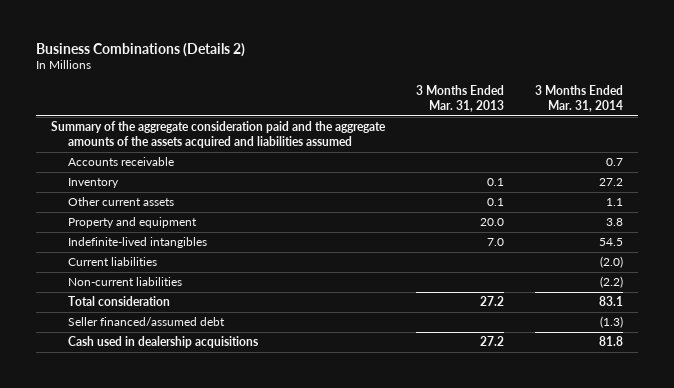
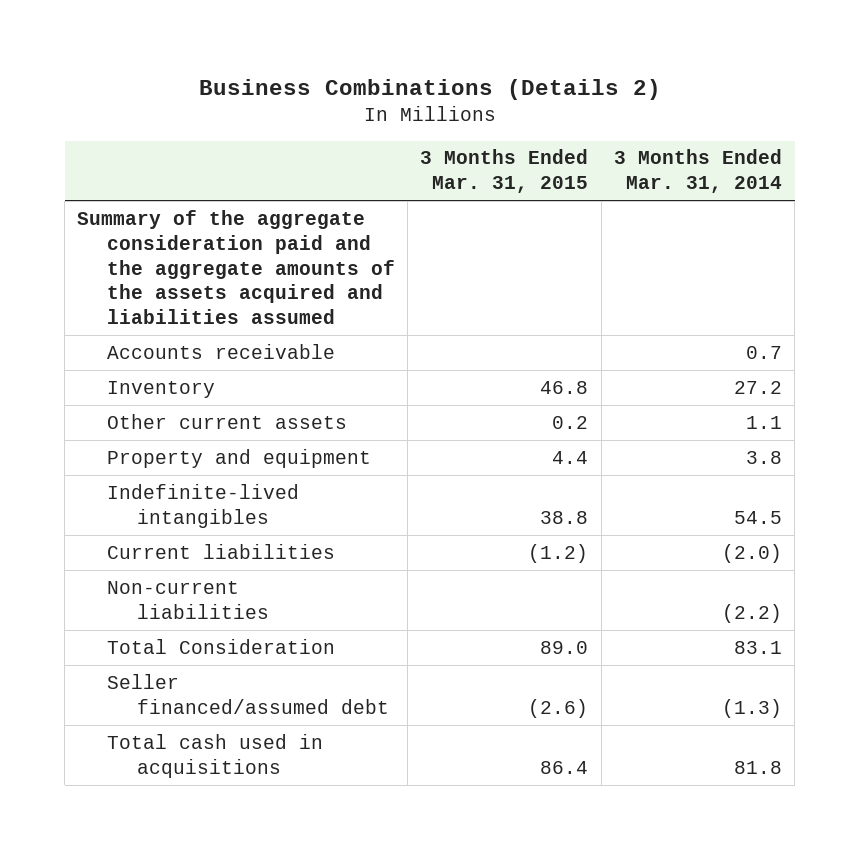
[416,85,505,112] 3 Months Ended Mar. 31, 2013 -> none
none -> [420,149,589,194] 3 Months Ended Mar. 31, 2015
[67,296,170,307] Total consideration -> [107,638,336,654] Total Consideration
[67,336,258,349] Cash used in dealership acquisitions -> [107,733,324,778] Total cash used in acquisitions

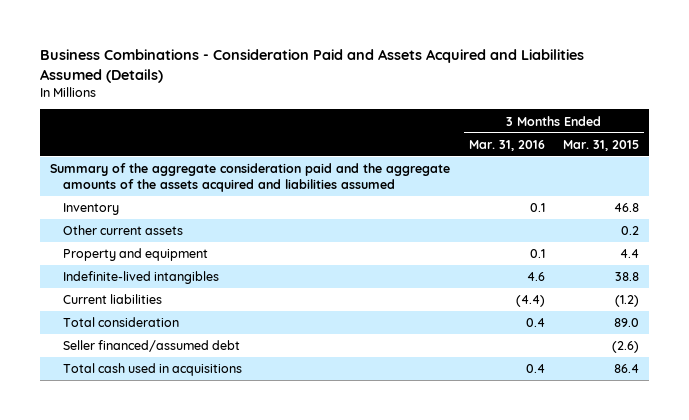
[198,78,661,100] Business Combinations (Details 2) -> [40,49,585,83] Business Combinations - Consideration Paid and Assets Acquired and Liabilities Assumed (Details)
[613,149,782,194] 3 Months Ended Mar. 31, 2014 -> none
none -> [468,139,545,151] Mar. 31, 2016
[107,343,336,359] Accounts receivable -> none
[107,580,269,619] Non-current liabilities -> none
[107,638,336,654] Total Consideration -> [63,317,180,328] Total consideration

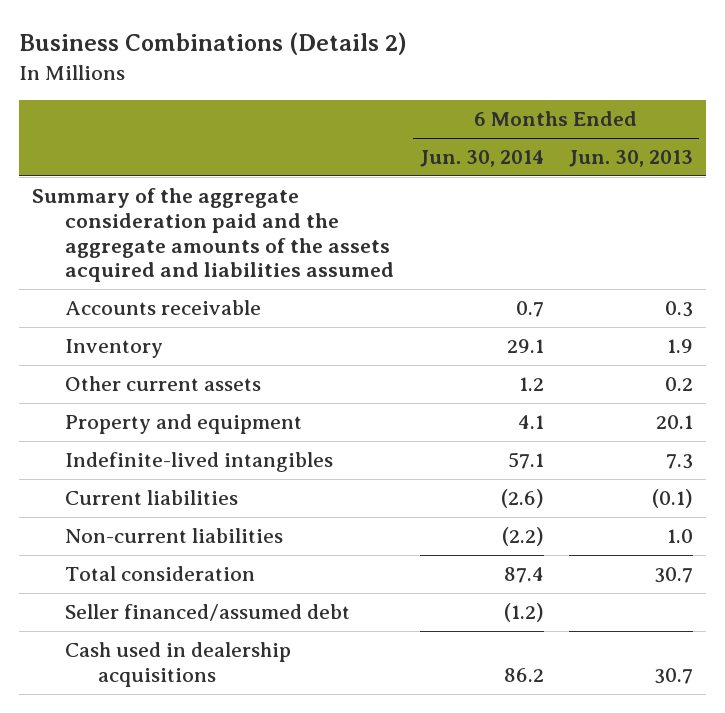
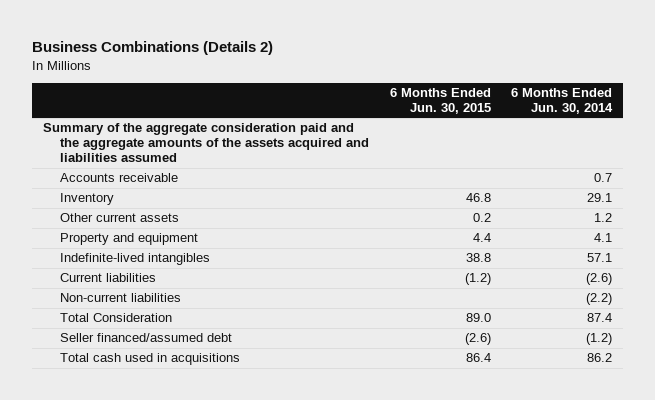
[569,150,694,168] Jun. 30, 2013 -> none
none -> [389,87,491,114] 6 Months Ended Jun. 30, 2015
[65,566,256,582] Total consideration -> [60,313,173,323] Total Consideration
[65,642,292,687] Cash used in dealership acquisitions -> [60,353,241,366] Total cash used in acquisitions

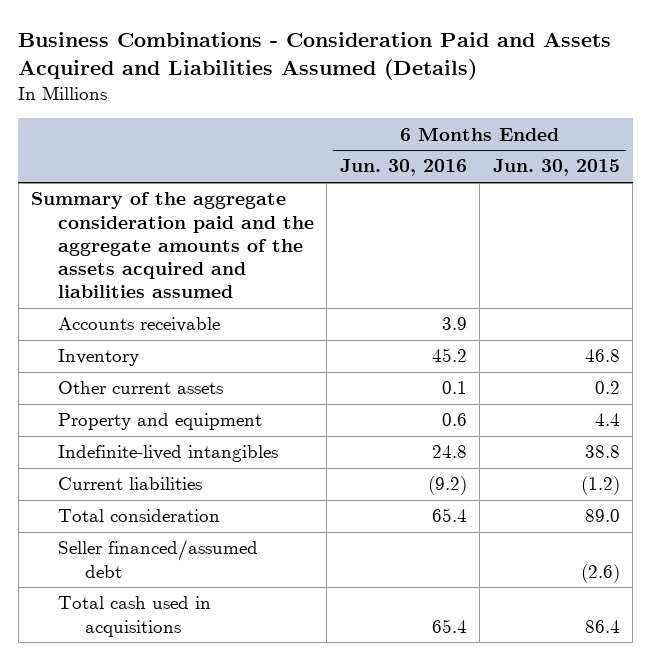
[32,41,274,56] Business Combinations (Details 2) -> [18,31,612,81] Business Combinations - Consideration Paid and Assets Acquired and Liabilities Assumed (Details)
[511,87,614,114] 6 Months Ended Jun. 30, 2014 -> none
none -> [339,159,467,177] Jun. 30, 2016
[60,293,182,303] Non-current liabilities -> none
[60,313,173,323] Total Consideration -> [57,509,220,523] Total consideration

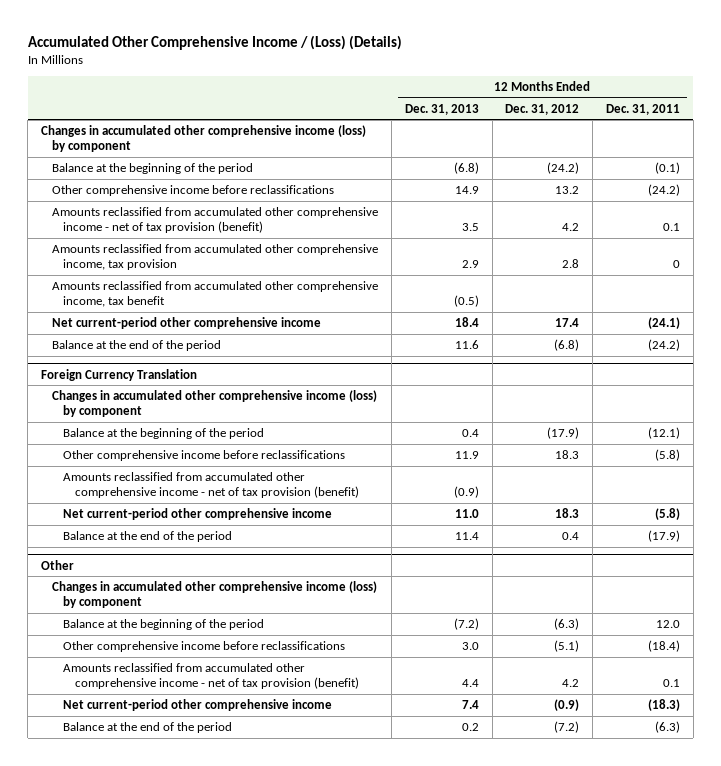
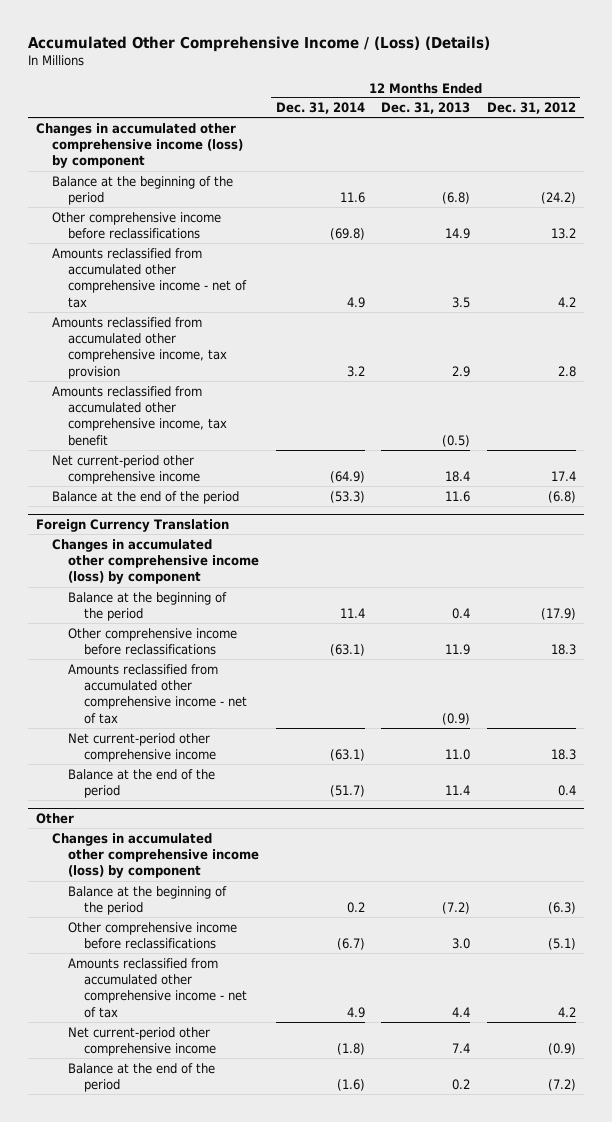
[606,103,681,115] Dec. 31, 2011 -> none
none -> [275,102,365,115] Dec. 31, 2014
[52,206,379,234] Amounts reclassified from accumulated other comprehensive income - net of tax provision (benefit) -> [51,247,247,308] Amounts reclassified from accumulated other comprehensive income - net of tax
[63,471,359,499] Amounts reclassified from accumulated other comprehensive income - net of tax provision (benefit) -> [67,663,247,724] Amounts reclassified from accumulated other comprehensive income - net of tax
[63,662,359,690] Amounts reclassified from accumulated other comprehensive income - net of tax provision (benefit) -> [67,957,247,1018] Amounts reclassified from accumulated other comprehensive income - net of tax

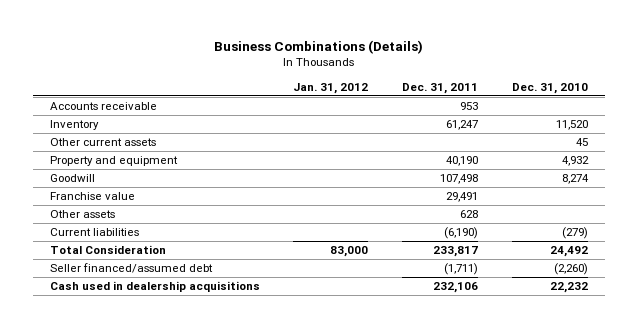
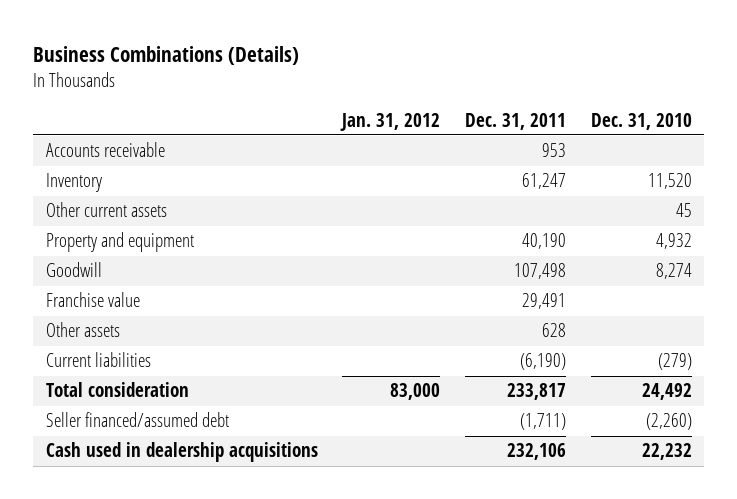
[49,245,166,255] Total Consideration -> [45,382,189,398] Total consideration

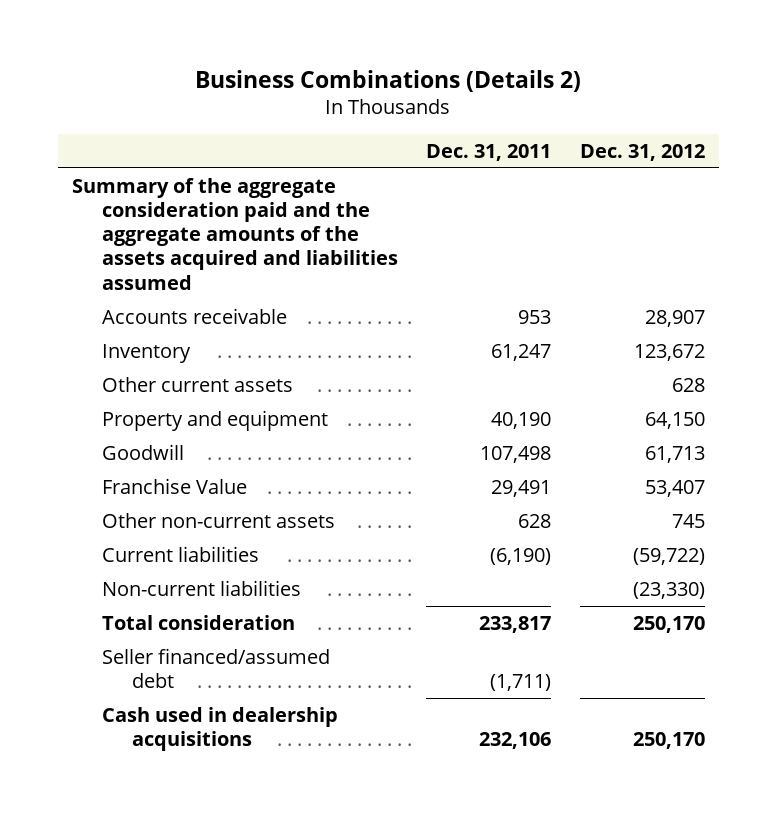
[33,45,300,65] Business Combinations (Details) -> [195,69,582,92] Business Combinations (Details 2)
[340,112,441,131] Jan. 31, 2012 -> none
[590,112,692,130] Dec. 31, 2010 -> none
none -> [579,143,705,161] Dec. 31, 2012
none -> [71,177,399,290] Summary of the aggregate consideration paid and the aggregate amounts of the assets acquired and liabilities assumed
[45,292,140,308] Franchise value -> [102,477,248,494] Franchise Value
[45,322,120,338] Other assets -> [102,512,336,528] Other non-current assets
none -> [102,579,302,596] Non-current liabilities

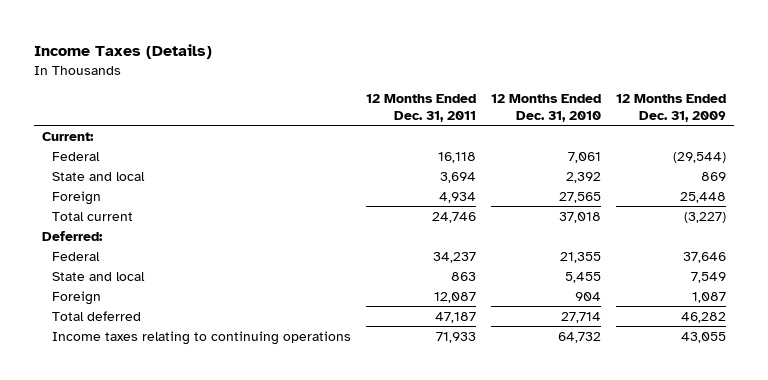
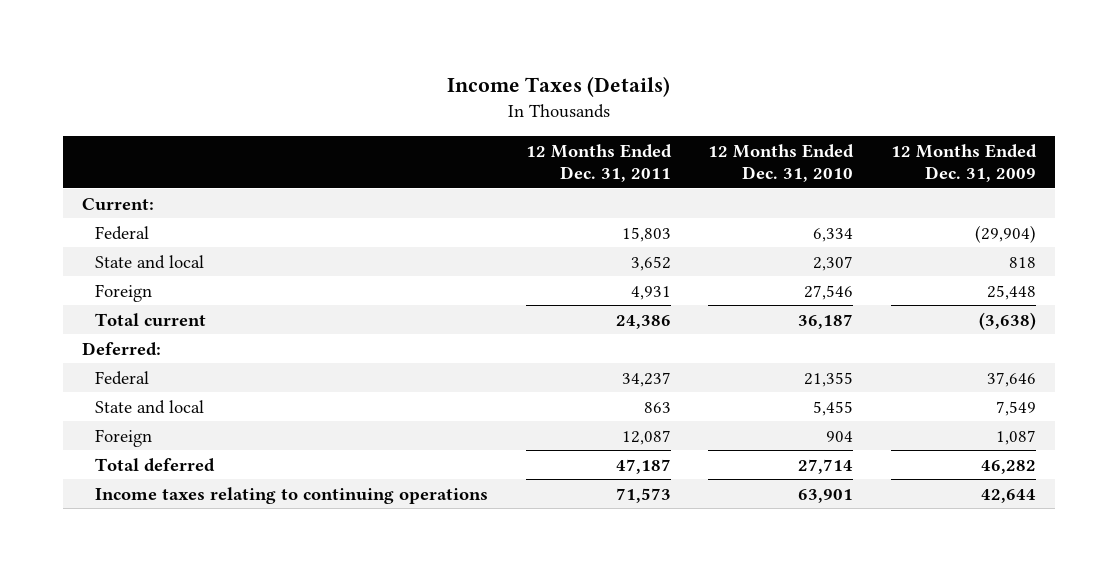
[438,151,477,163] 16,118 -> [621,226,671,242] 15,803
[568,151,602,163] 7,061 -> [813,227,854,242] 6,334
[673,151,727,163] (29,544) -> [975,224,1037,243] (29,904)
[440,171,477,183] 3,694 -> [630,255,671,271] 3,652
[566,171,602,183] 2,392 -> [813,255,854,271] 2,307
[701,171,727,181] 869 -> [1009,256,1037,268] 818
[439,191,477,203] 4,934 -> [630,285,671,300] 4,931
[559,191,602,203] 27,565 -> [804,284,854,300] 27,546
[432,211,477,223] 24,746 -> [615,314,671,329] 24,386
[559,211,602,223] 37,018 -> [798,313,854,329] 36,187
[684,211,727,223] (3,227) -> [979,311,1037,330] (3,638)
[436,331,477,343] 71,933 -> [615,487,671,503] 71,573
[558,331,602,343] 64,732 -> [798,488,854,503] 63,901
[681,331,727,343] 43,055 -> [981,488,1037,503] 42,644

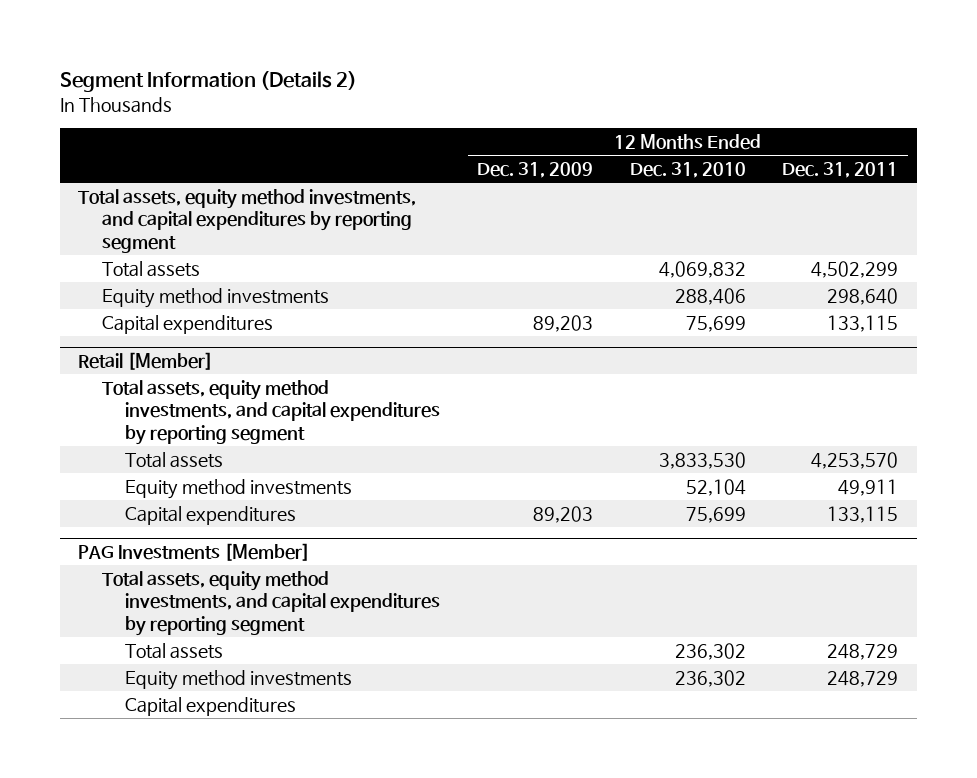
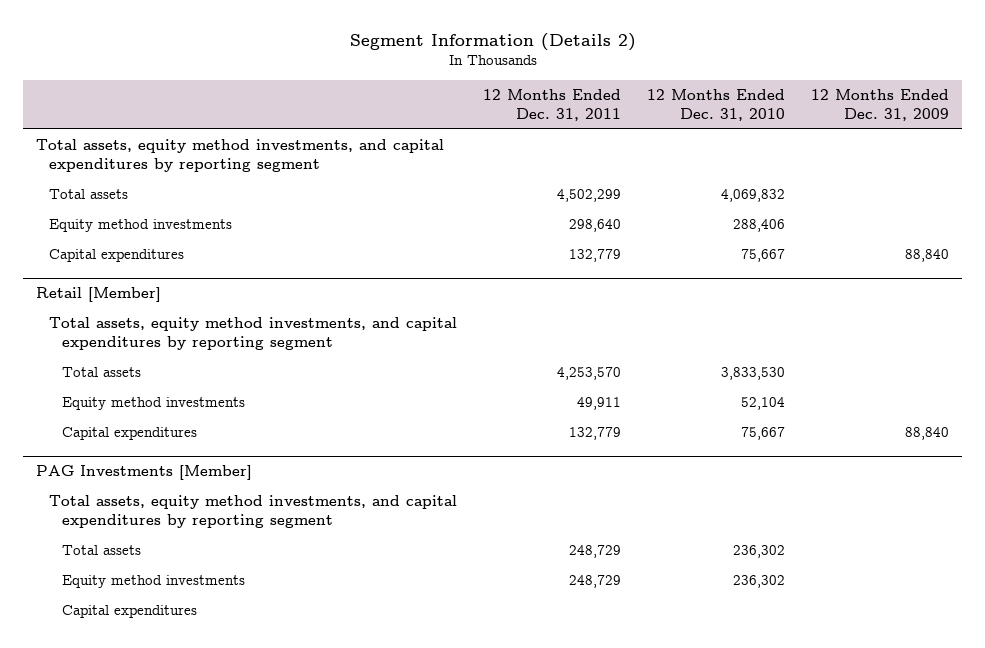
[533,314,594,332] 89,203 -> [905,248,950,262] 88,840
[685,315,746,332] 75,699 -> [741,248,786,262] 75,667
[827,314,899,332] 133,115 -> [569,248,622,262] 132,779
[533,505,594,523] 89,203 -> [905,426,950,440] 88,840
[685,506,746,523] 75,699 -> [741,426,786,440] 75,667
[827,505,899,523] 133,115 -> [569,426,622,440] 132,779

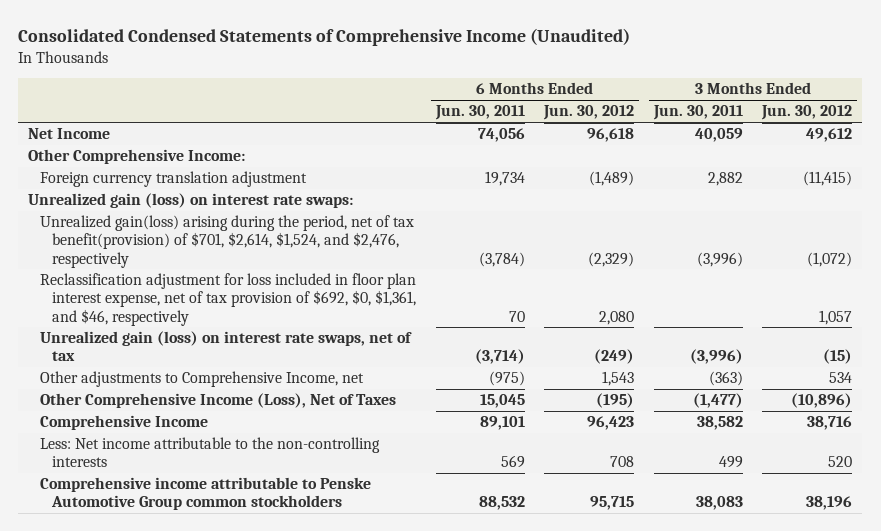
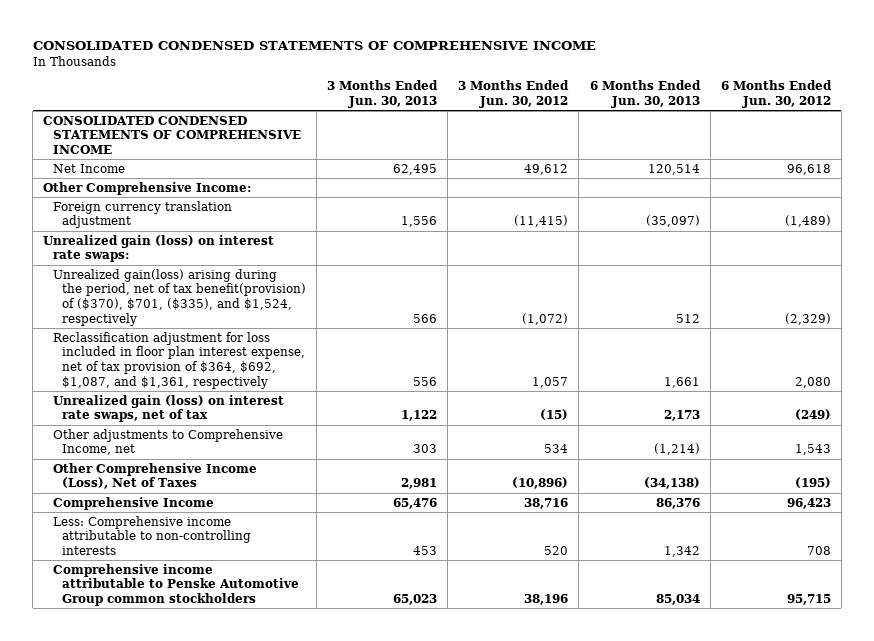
[18,27,631,46] Consolidated Condensed Statements of Comprehensive Income (Unaudited) -> [32,41,596,51] CONSOLIDATED CONDENSED STATEMENTS OF COMPREHENSIVE INCOME
[434,105,525,121] Jun. 30, 2011 -> none
[652,105,743,121] Jun. 30, 2011 -> none
none -> [327,80,439,109] 3 Months Ended Jun. 30, 2013
none -> [589,80,701,109] 6 Months Ended Jun. 30, 2013
none -> [43,115,301,154] CONSOLIDATED CONDENSED STATEMENTS OF COMPREHENSIVE INCOME
[40,215,415,268] Unrealized gain(loss) arising during the period, net of tax benefit(provision) of $701, $2,614, $1,524, and $2,476, respectively -> [52,268,307,326] Unrealized gain(loss) arising during the period, net of tax benefit(provision) of ($370), $701, ($335), and $1,524, respectively
[40,273,417,326] Reclassification adjustment for loss included in floor plan interest expense, net of tax provision of $692, $0, $1,361, and $46, respectively -> [52,331,306,389] Reclassification adjustment for loss included in floor plan interest expense, net of tax provision of $364, $692, $1,087, and $1,361, respectively
[40,437,381,468] Less: Net income attributable to the non-controlling interests -> [52,515,252,555] Less: Comprehensive income attributable to non-controlling interests

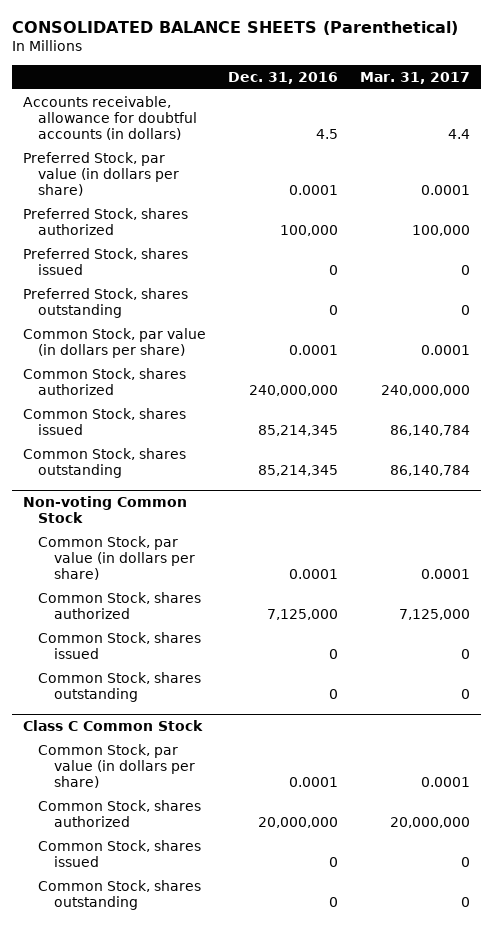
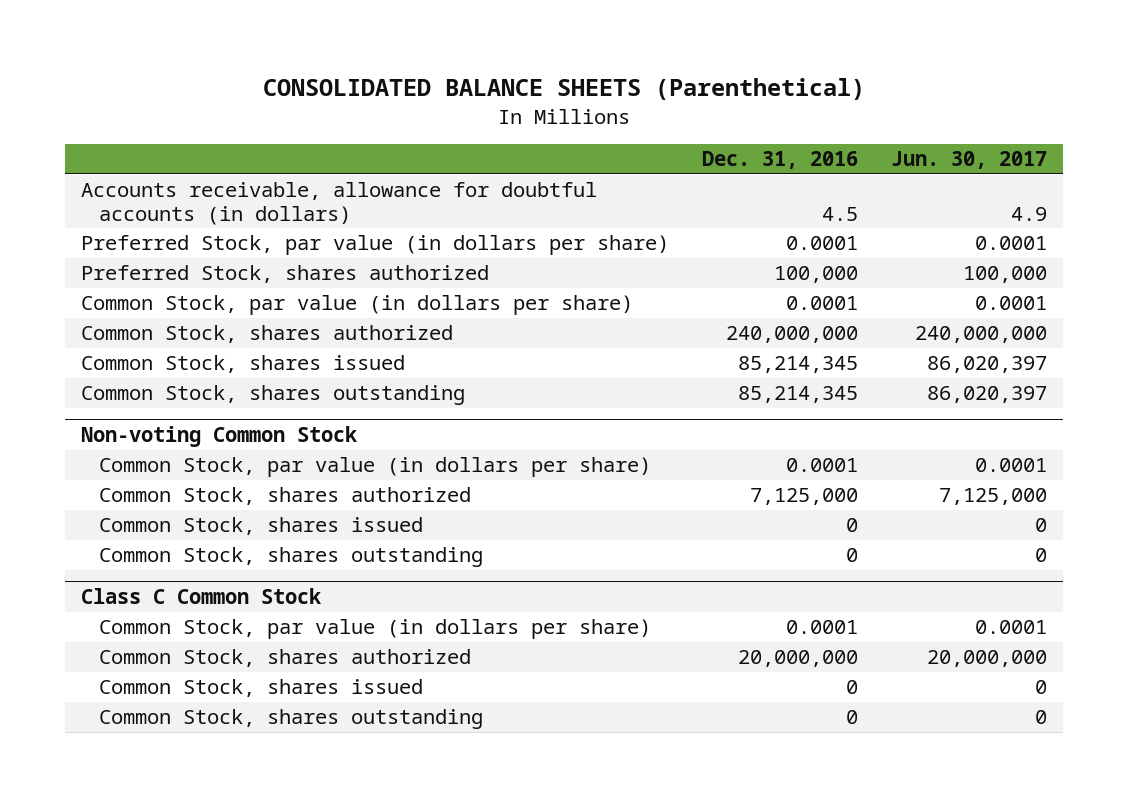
[359,71,470,84] Mar. 31, 2017 -> none
none -> [890,151,1047,170] Jun. 30, 2017
[22,247,188,276] Preferred Stock, shares issued -> none
[22,287,188,319] Preferred Stock, shares outstanding -> none

